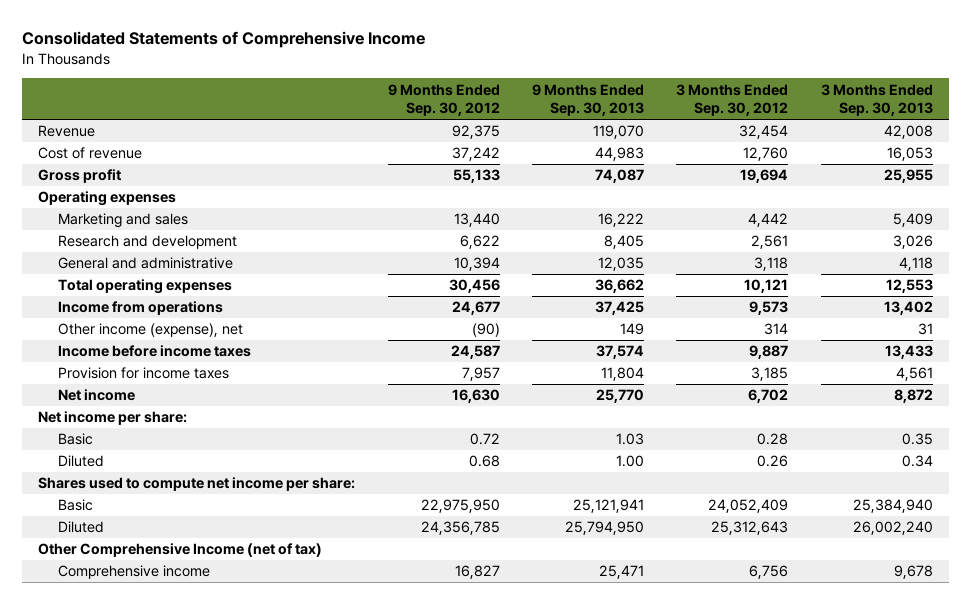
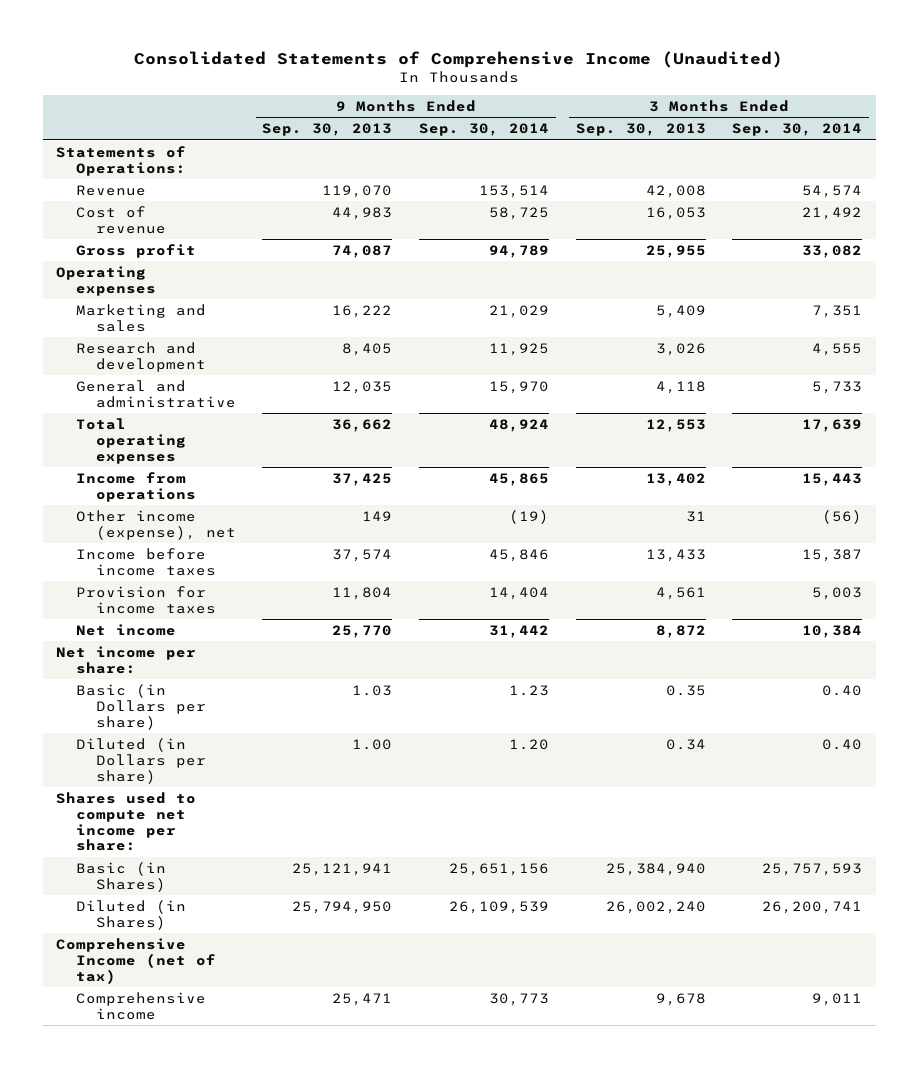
[21,31,425,49] Consolidated Statements of Comprehensive Income -> [134,50,784,68] Consolidated Statements of Comprehensive Income (Unaudited)
[387,83,500,117] 9 Months Ended Sep. 30, 2012 -> none
[676,83,789,117] 3 Months Ended Sep. 30, 2012 -> none
none -> [418,123,549,137] Sep. 30, 2014
none -> [732,123,863,137] Sep. 30, 2014
none -> [56,145,187,176] Statements of Operations:
[57,433,93,446] Basic -> [75,683,206,730] Basic (in Dollars per share)
[57,455,104,468] Diluted -> [75,737,206,784] Diluted (in Dollars per share)
[57,499,93,512] Basic -> [75,861,166,892] Basic (in Shares)
[57,521,104,534] Diluted -> [75,899,186,930] Diluted (in Shares)
[38,543,323,558] Other Comprehensive Income (net of tax) -> [56,937,216,984] Comprehensive Income (net of tax)

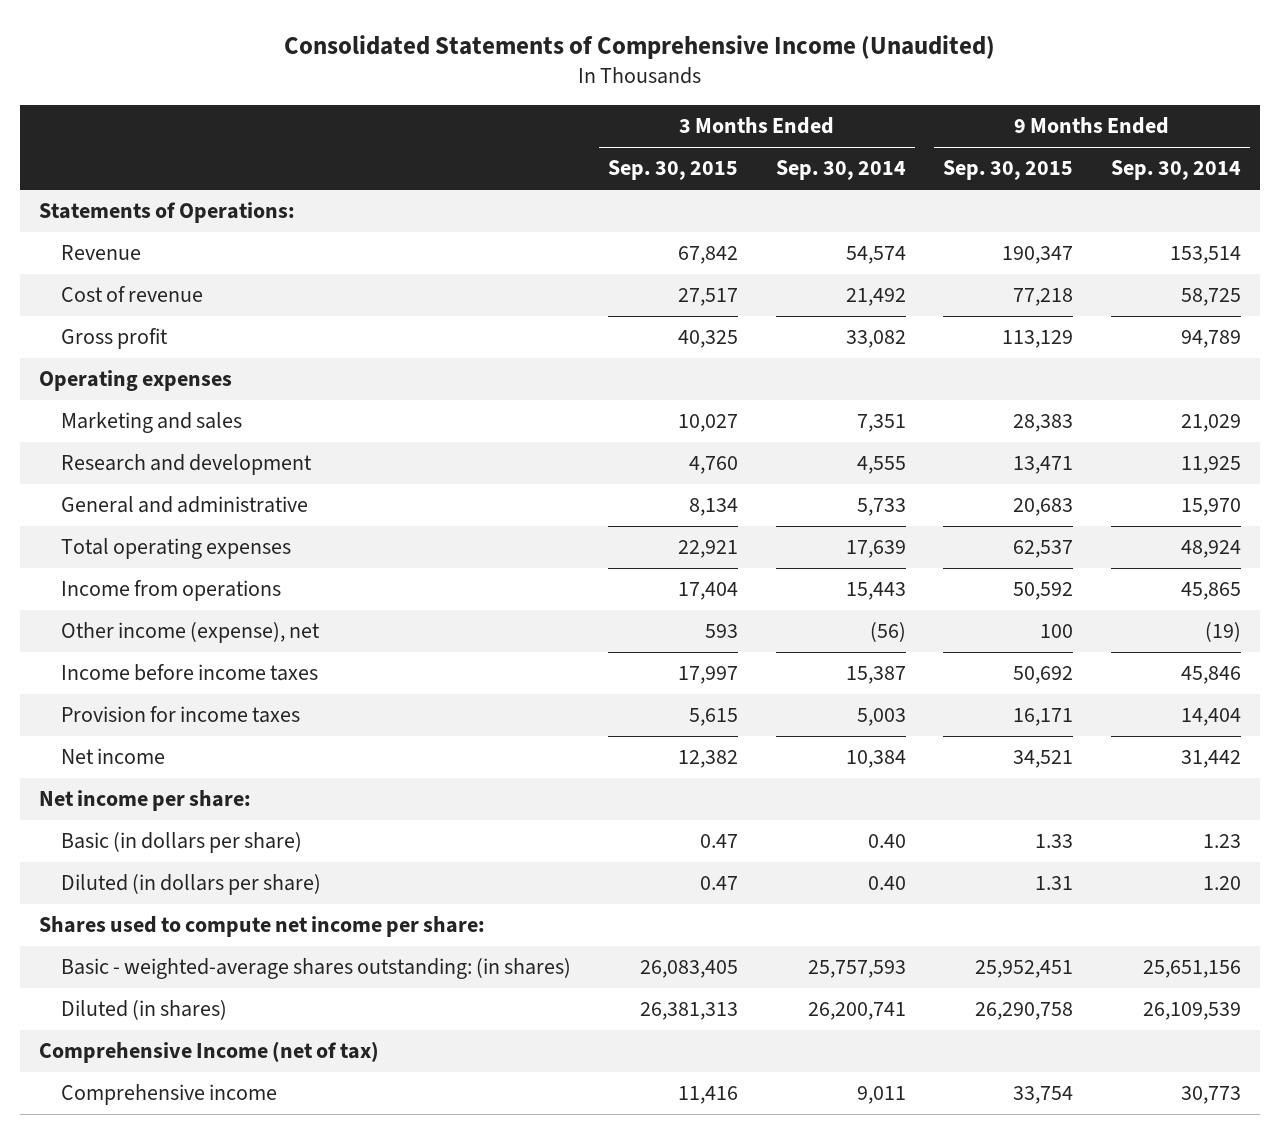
[262,123,393,137] Sep. 30, 2013 -> none
[575,123,706,137] Sep. 30, 2013 -> none
none -> [608,160,739,181] Sep. 30, 2015
none -> [943,160,1074,181] Sep. 30, 2015
[75,683,206,730] Basic (in Dollars per share) -> [60,832,302,854] Basic (in dollars per share)
[75,737,206,784] Diluted (in Dollars per share) -> [60,874,321,896] Diluted (in dollars per share)
[75,861,166,892] Basic (in Shares) -> [60,958,571,980] Basic - weighted-average shares outstanding: (in shares)
[75,899,186,930] Diluted (in Shares) -> [60,1000,227,1021] Diluted (in shares)

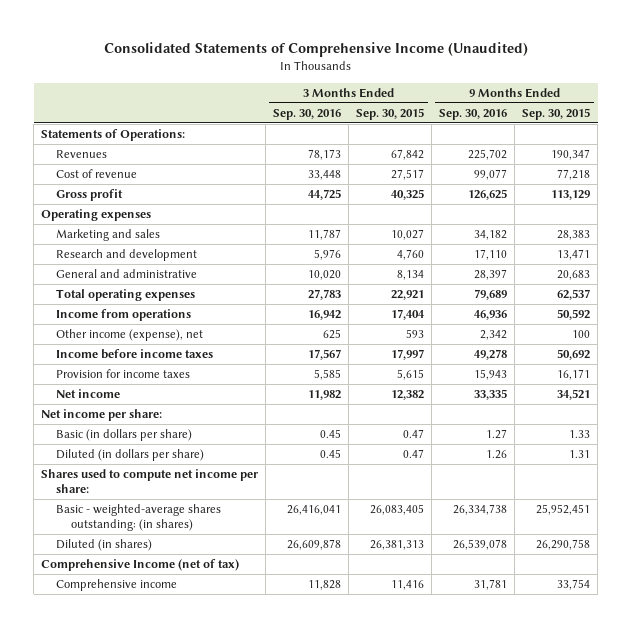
[775,160,906,181] Sep. 30, 2014 -> none
[1110,160,1241,181] Sep. 30, 2014 -> none
none -> [273,108,342,120] Sep. 30, 2016
none -> [439,108,508,120] Sep. 30, 2016
[60,245,141,261] Revenue -> [55,150,107,159] Revenues

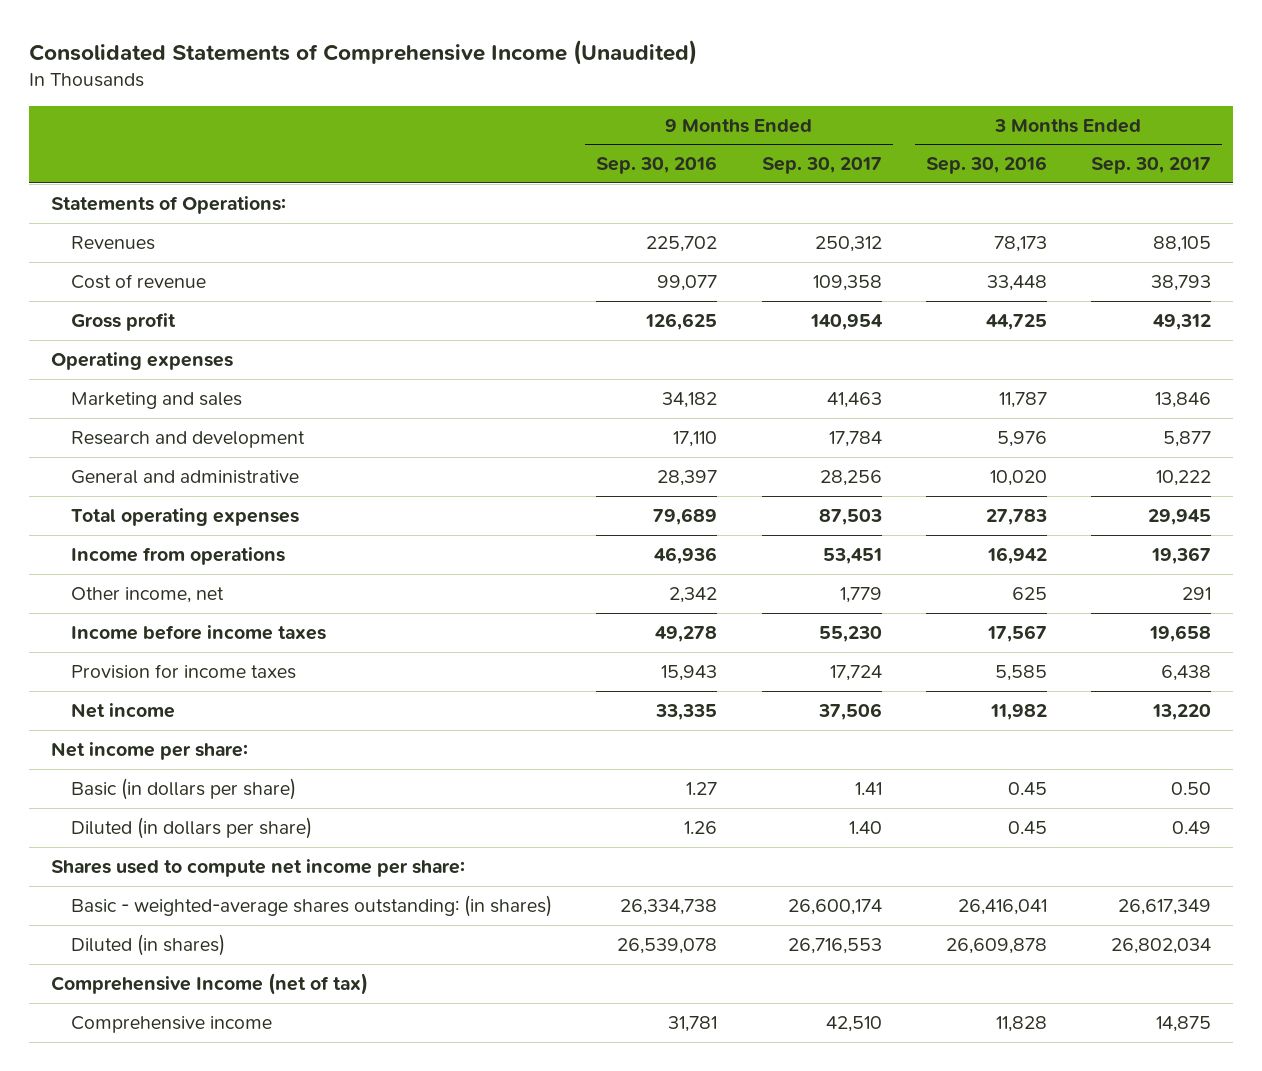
[356,107,425,120] Sep. 30, 2015 -> none
[522,107,591,120] Sep. 30, 2015 -> none
none -> [761,157,882,175] Sep. 30, 2017
none -> [1090,157,1211,175] Sep. 30, 2017
[55,329,203,342] Other income (expense), net -> [71,586,225,603] Other income, net

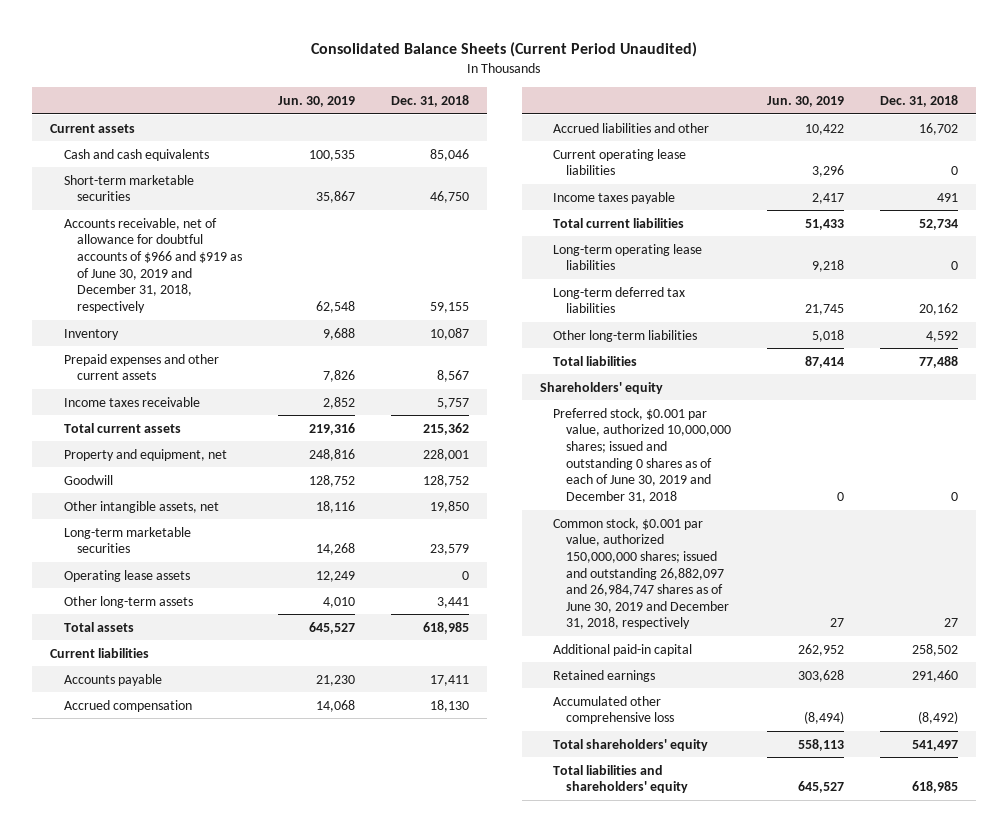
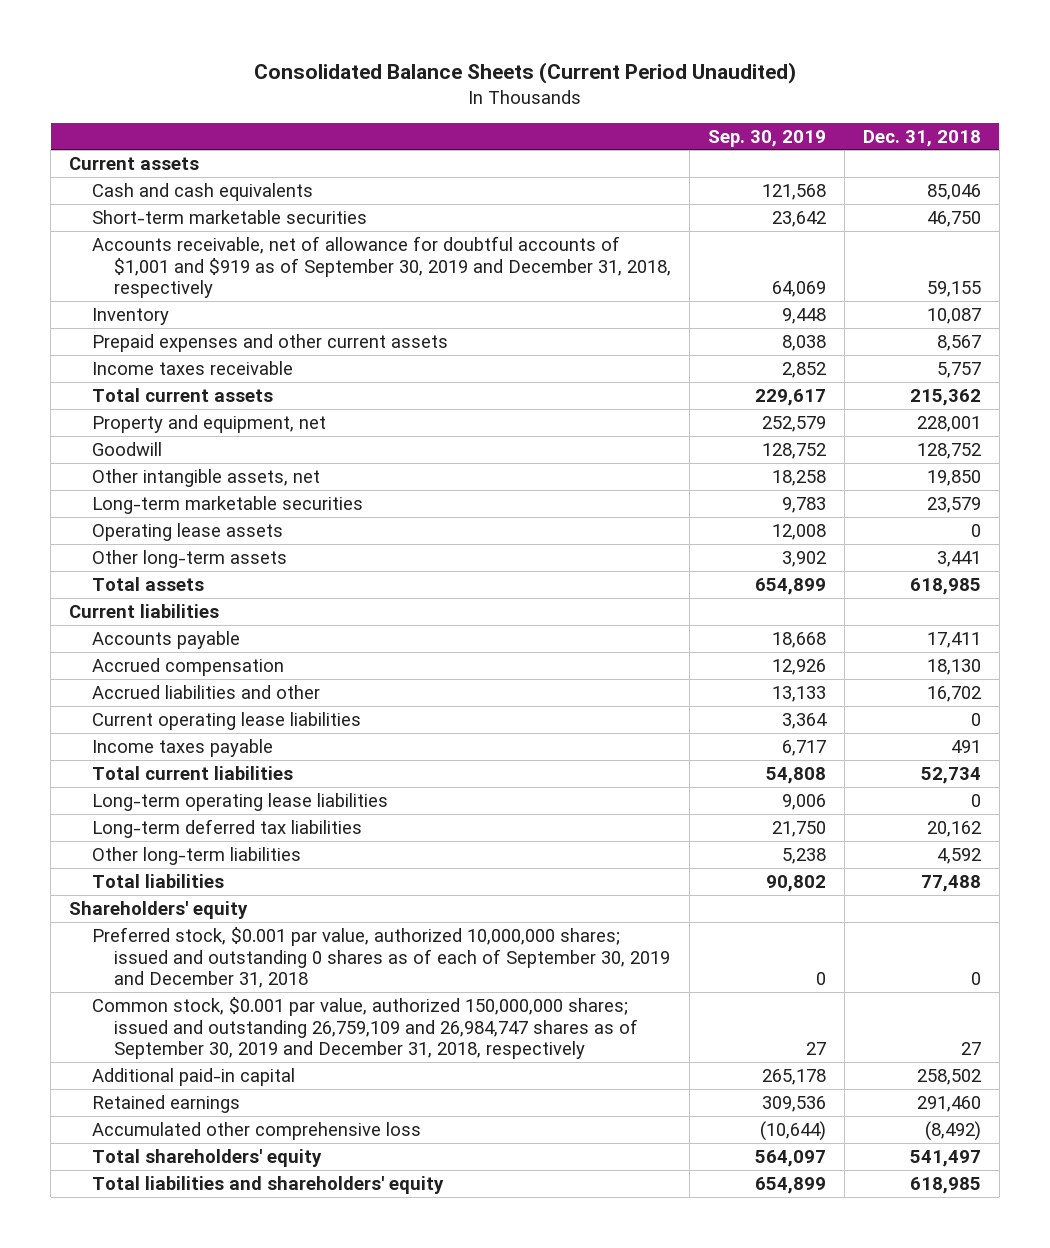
[277,96,355,108] Jun. 30, 2019 -> none
none -> [708,129,827,147] Sep. 30, 2019
[63,217,242,313] Accounts receivable, net of allowance for doubtful accounts of $966 and $919 as of June 30, 2019 and December 31, 2018, respectively -> [91,236,672,299] Accounts receivable, net of allowance for doubtful accounts of $1,001 and $919 as of September 30, 2019 and December 31, 2018, respectively
[552,407,732,503] Preferred stock, $0.001 par value, authorized 10,000,000 shares; issued and outstanding 0 shares as of each of June 30, 2019 and December 31, 2018 -> [91,927,671,989] Preferred stock, $0.001 par value, authorized 10,000,000 shares; issued and outstanding 0 shares as of each of September 30, 2019 and December 31, 2018
[552,517,730,630] Common stock, $0.001 par value, authorized 150,000,000 shares; issued and outstanding 26,882,097 and 26,984,747 shares as of June 30, 2019 and December 31, 2018, respectively -> [91,997,639,1060] Common stock, $0.001 par value, authorized 150,000,000 shares; issued and outstanding 26,759,109 and 26,984,747 shares as of September 30, 2019 and December 31, 2018, respectively

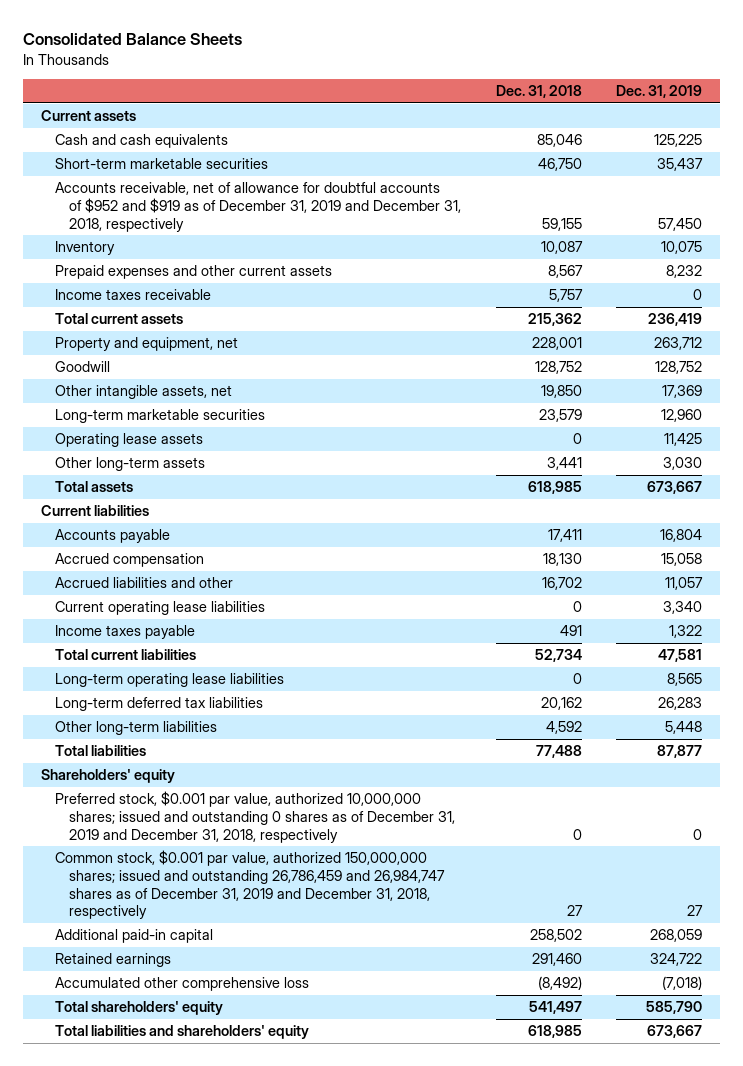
[254,62,797,85] Consolidated Balance Sheets (Current Period Unaudited) -> [23,33,243,46] Consolidated Balance Sheets
[708,129,827,147] Sep. 30, 2019 -> none
none -> [616,85,703,99] Dec. 31, 2019
[91,236,672,299] Accounts receivable, net of allowance for doubtful accounts of $1,001 and $919 as of September 30, 2019 and December 31, 2018, respectively -> [54,181,462,232] Accounts receivable, net of allowance for doubtful accounts of $952 and $919 as of December 31, 2019 and December 31, 2018, respectively
[91,927,671,989] Preferred stock, $0.001 par value, authorized 10,000,000 shares; issued and outstanding 0 shares as of each of September 30, 2019 and December 31, 2018 -> [54,790,456,843] Preferred stock, $0.001 par value, authorized 10,000,000 shares; issued and outstanding 0 shares as of December 31, 2019 and December 31, 2018, respectively
[91,997,639,1060] Common stock, $0.001 par value, authorized 150,000,000 shares; issued and outstanding 26,759,109 and 26,984,747 shares as of September 30, 2019 and December 31, 2018, respectively -> [54,849,446,920] Common stock, $0.001 par value, authorized 150,000,000 shares; issued and outstanding 26,786,459 and 26,984,747 shares as of December 31, 2019 and December 31, 2018, respectively

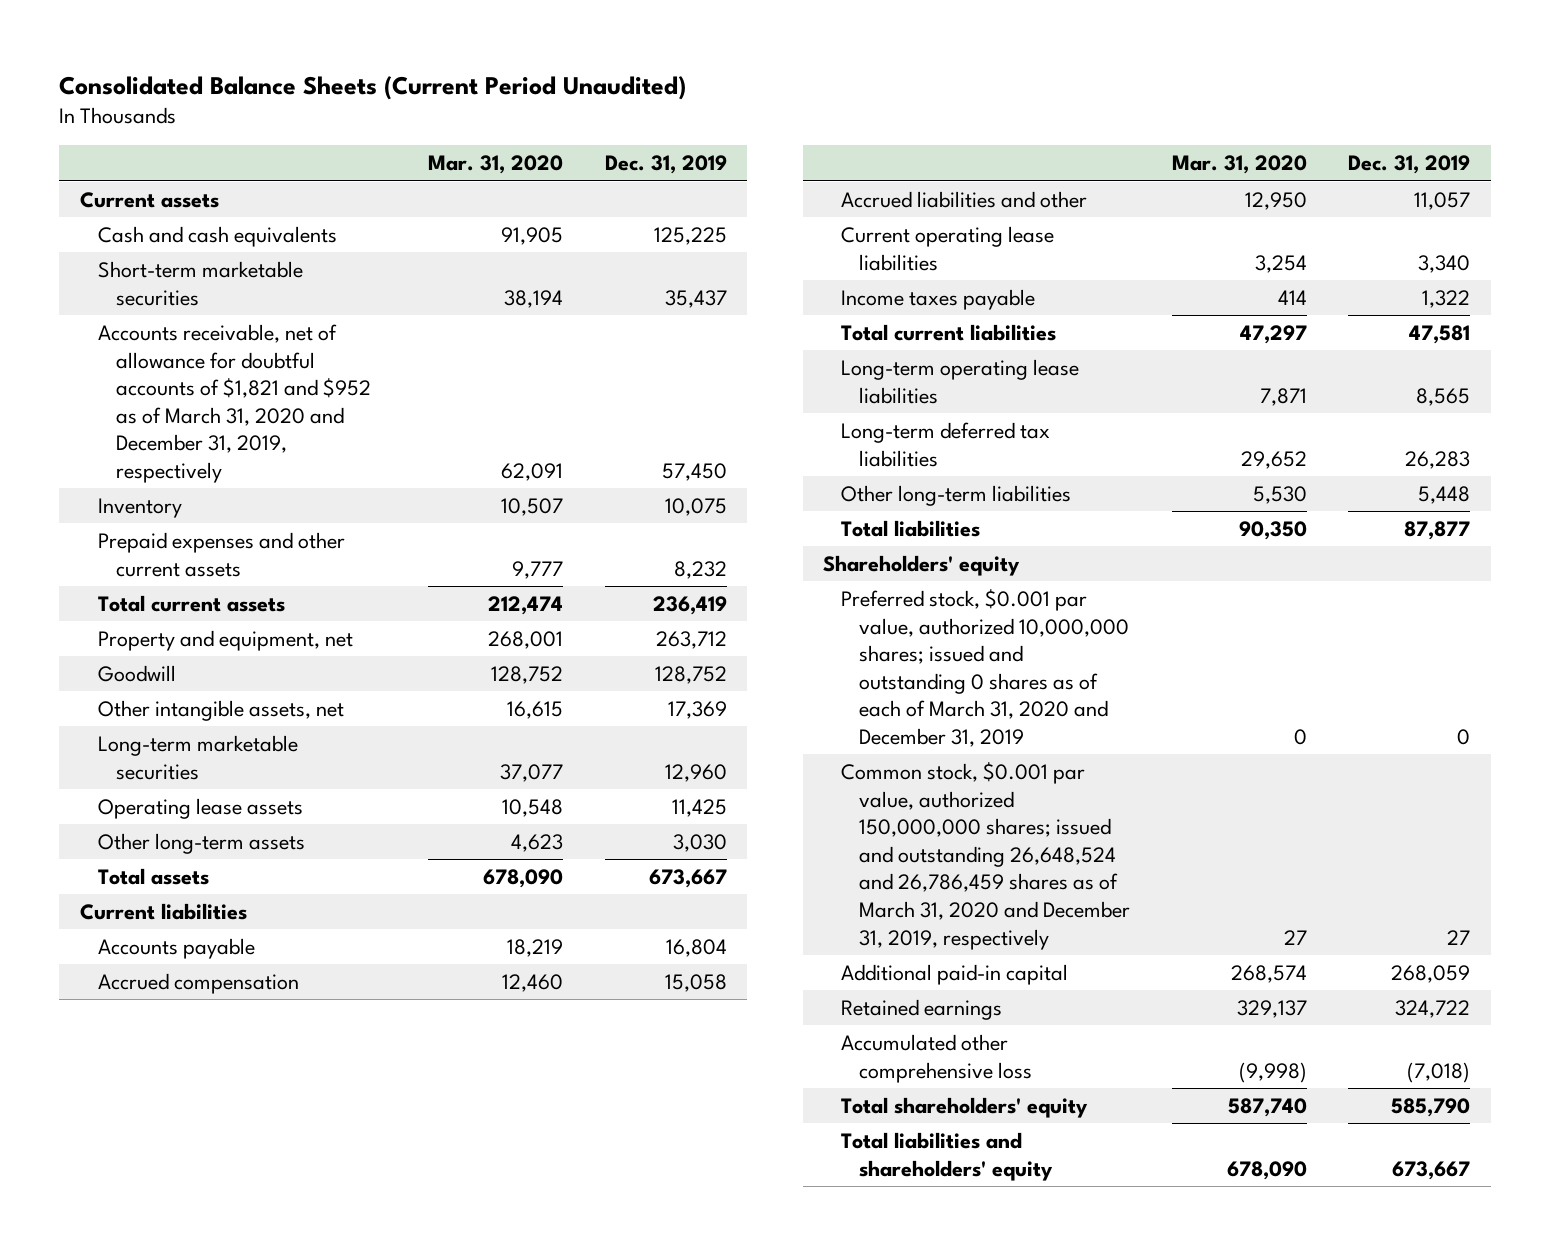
[23,33,243,46] Consolidated Balance Sheets -> [59,75,687,100] Consolidated Balance Sheets (Current Period Unaudited)
[495,85,582,99] Dec. 31, 2018 -> none
none -> [428,155,564,175] Mar. 31, 2020
[54,181,462,232] Accounts receivable, net of allowance for doubtful accounts of $952 and $919 as of December 31, 2019 and December 31, 2018, respectively -> [97,323,371,484] Accounts receivable, net of allowance for doubtful accounts of $1,821 and $952 as of March 31, 2020 and December 31, 2019, respectively
[54,288,211,300] Income taxes receivable -> none
[54,790,456,843] Preferred stock, $0.001 par value, authorized 10,000,000 shares; issued and outstanding 0 shares as of December 31, 2019 and December 31, 2018, respectively -> [841,588,1130,748] Preferred stock, $0.001 par value, authorized 10,000,000 shares; issued and outstanding 0 shares as of each of March 31, 2020 and December 31, 2019
[54,849,446,920] Common stock, $0.001 par value, authorized 150,000,000 shares; issued and outstanding 26,786,459 and 26,984,747 shares as of December 31, 2019 and December 31, 2018, respectively -> [841,761,1131,950] Common stock, $0.001 par value, authorized 150,000,000 shares; issued and outstanding 26,648,524 and 26,786,459 shares as of March 31, 2020 and December 31, 2019, respectively

